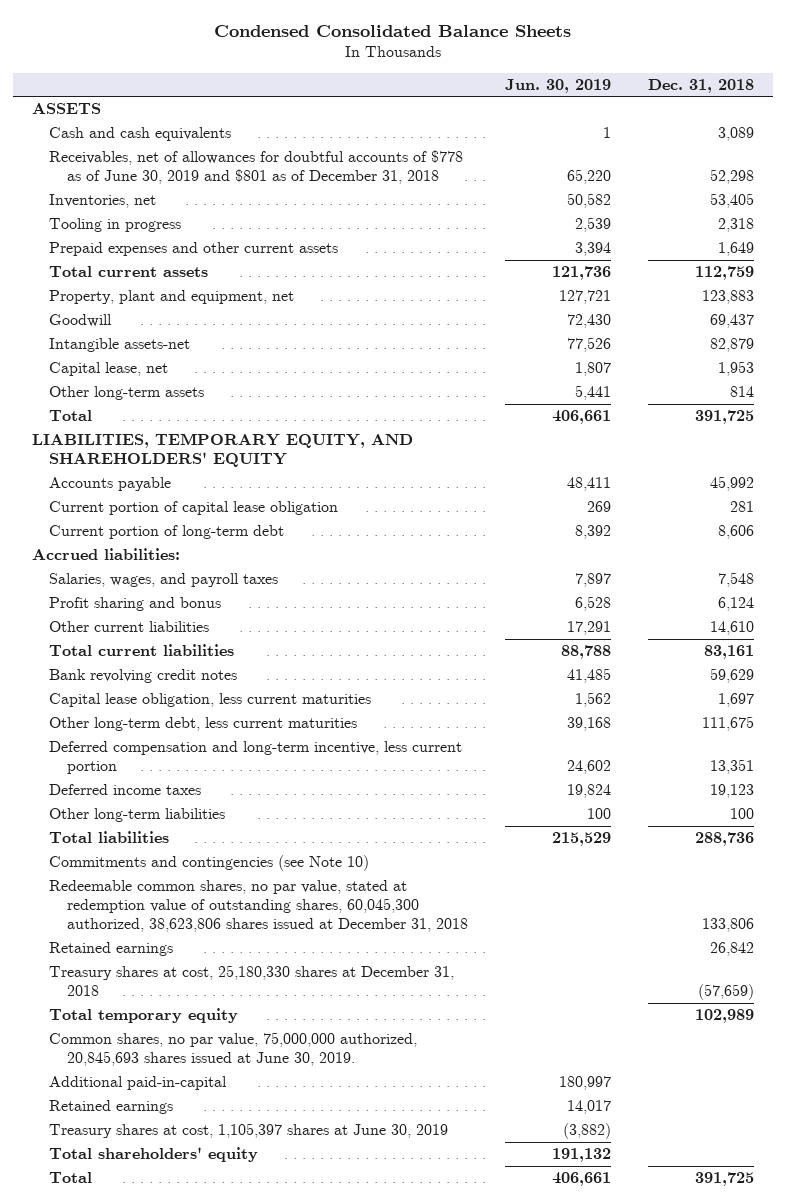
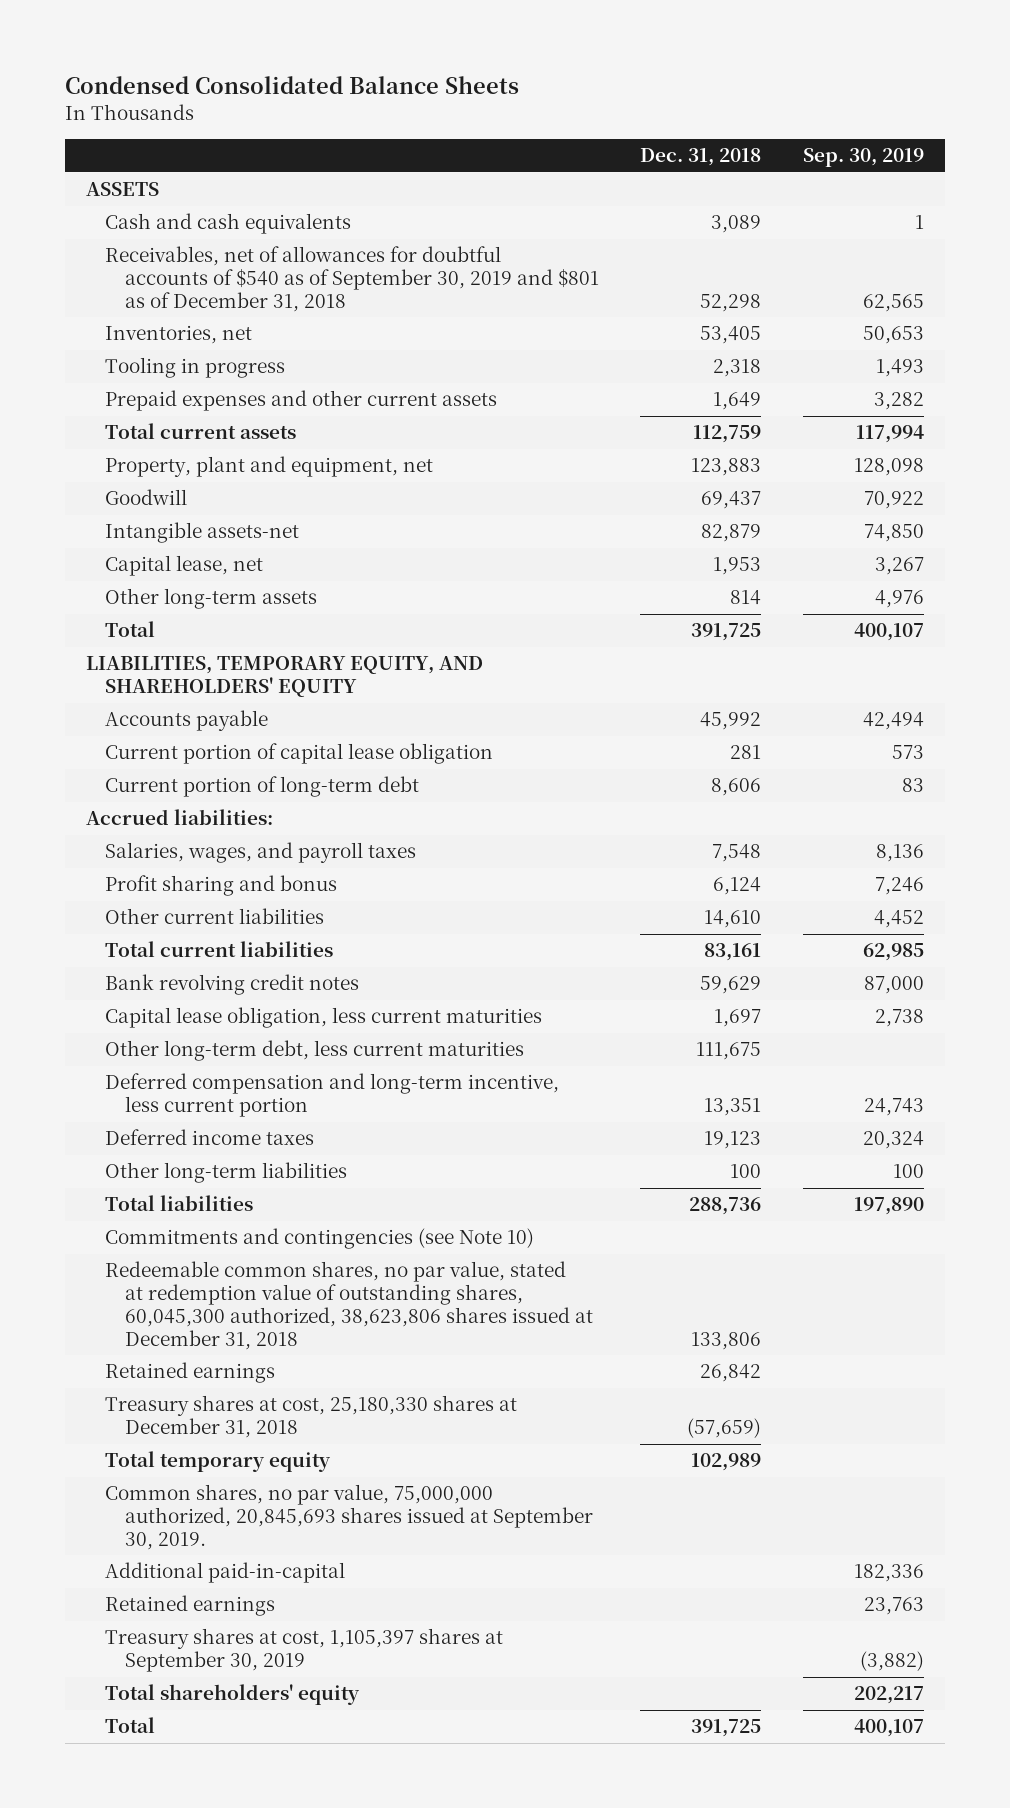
[505,78,612,93] Jun. 30, 2019 -> none
none -> [803,148,925,168] Sep. 30, 2019
[49,150,464,185] Receivables, net of allowances for doubtful accounts of $778 as of June 30, 2019 and $801 as of December 31, 2018 -> [105,246,599,312] Receivables, net of allowances for doubtful accounts of $540 as of September 30, 2019 and $801 as of December 31, 2018
[49,1032,418,1067] Common shares, no par value, 75,000,000 authorized, 20,845,693 shares issued at June 30, 2019. -> [105,1484,593,1550] Common shares, no par value, 75,000,000 authorized, 20,845,693 shares issued at September 30, 2019.
[49,1123,449,1139] Treasury shares at cost, 1,105,397 shares at June 30, 2019 -> [105,1628,504,1673] Treasury shares at cost, 1,105,397 shares at September 30, 2019

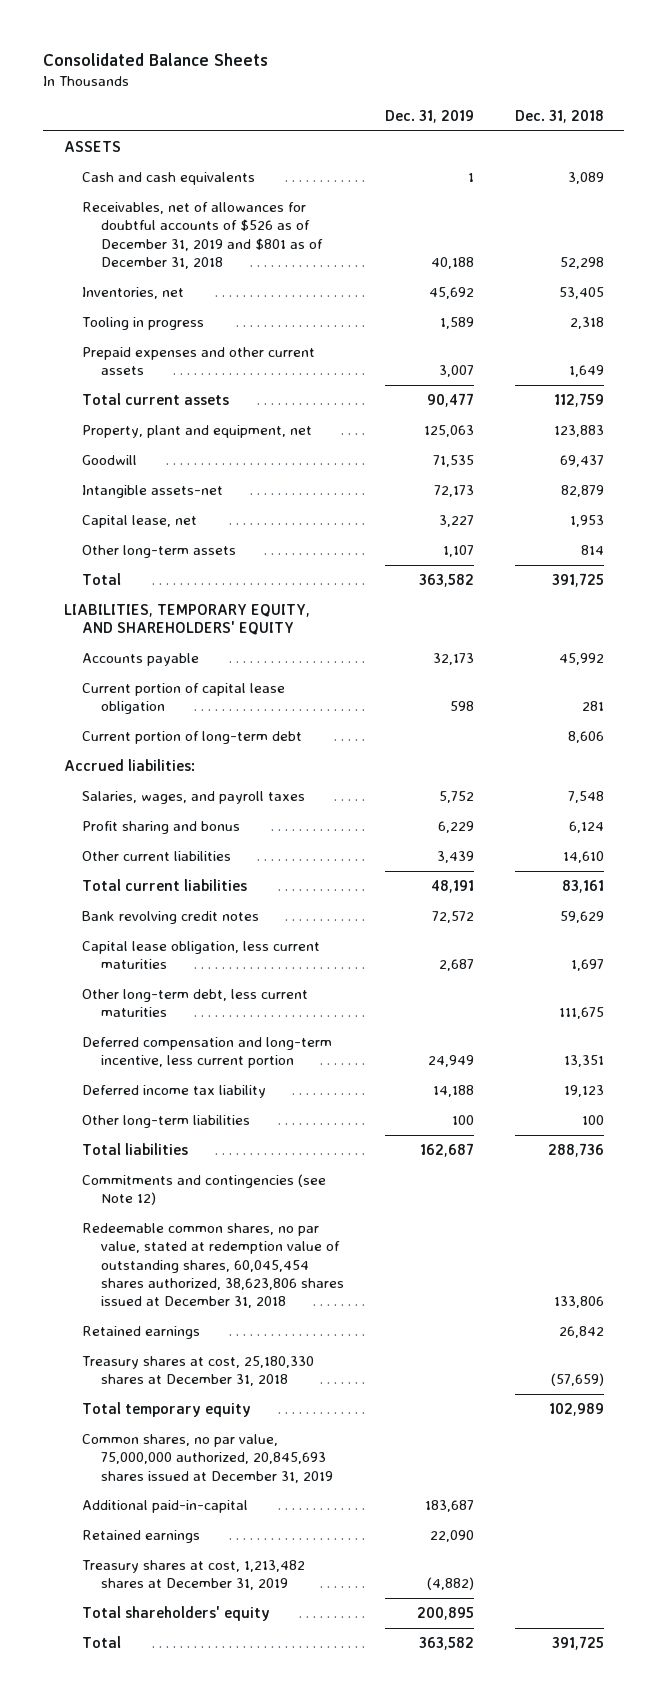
[64,76,519,95] Condensed Consolidated Balance Sheets -> [43,53,269,67] Consolidated Balance Sheets
[803,148,925,168] Sep. 30, 2019 -> none
none -> [384,109,474,123] Dec. 31, 2019
[105,246,599,312] Receivables, net of allowances for doubtful accounts of $540 as of September 30, 2019 and $801 as of December 31, 2018 -> [82,201,324,269] Receivables, net of allowances for doubtful accounts of $526 as of December 31, 2019 and $801 as of December 31, 2018
[105,1129,315,1146] Deferred income taxes -> [82,1084,267,1098] Deferred income tax liability
[105,1228,535,1250] Commitments and contingencies (see Note 10) -> [82,1173,327,1206] Commitments and contingencies (see Note 12)
[105,1261,593,1350] Redeemable common shares, no par value, stated at redemption value of outstanding shares, 60,045,300 authorized, 38,623,806 shares issued at December 31, 2018 -> [82,1222,345,1309] Redeemable common shares, no par value, stated at redemption value of outstanding shares, 60,045,454 shares authorized, 38,623,806 shares issued at December 31, 2018
[105,1484,593,1550] Common shares, no par value, 75,000,000 authorized, 20,845,693 shares issued at September 30, 2019. -> [82,1433,334,1483] Common shares, no par value, 75,000,000 authorized, 20,845,693 shares issued at December 31, 2019
[105,1628,504,1673] Treasury shares at cost, 1,105,397 shares at September 30, 2019 -> [82,1559,306,1591] Treasury shares at cost, 1,213,482 shares at December 31, 2019

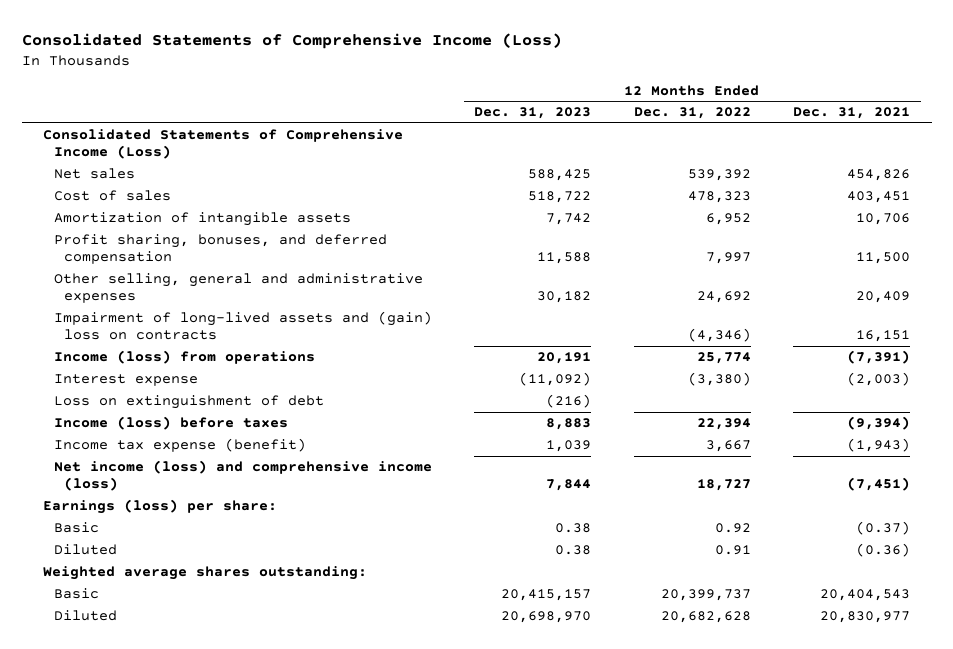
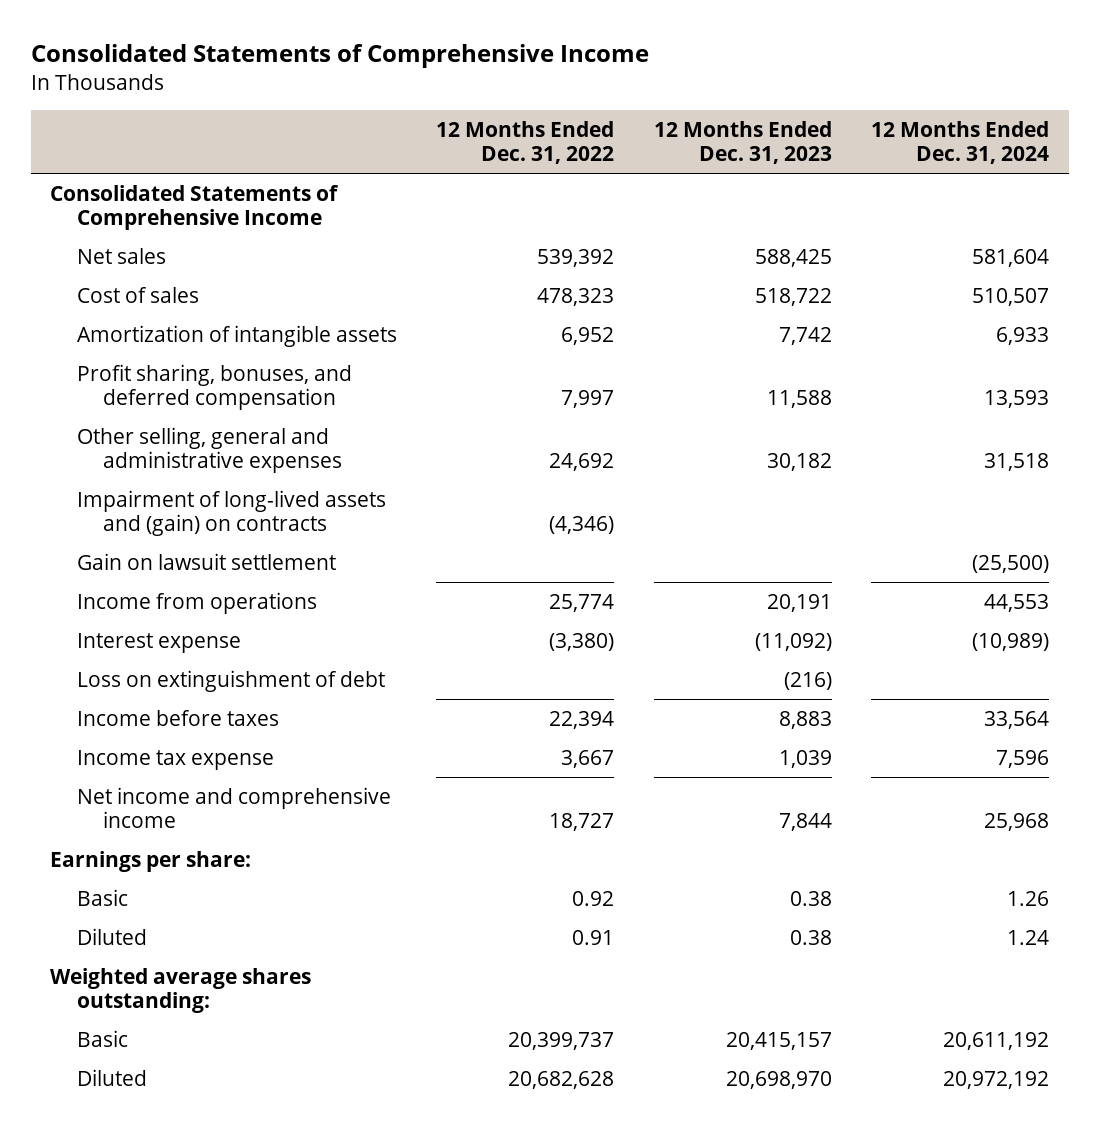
[21,32,562,49] Consolidated Statements of Comprehensive Income (Loss) -> [30,44,649,69] Consolidated Statements of Comprehensive Income
[793,107,911,120] Dec. 31, 2021 -> none
none -> [870,120,1049,165] 12 Months Ended Dec. 31, 2024
[43,129,404,160] Consolidated Statements of Comprehensive Income (Loss) -> [50,184,340,231] Consolidated Statements of Comprehensive Income
[53,311,432,341] Impairment of long-lived assets and (gain) loss on contracts -> [76,489,386,537] Impairment of long-lived assets and (gain) on contracts
none -> [76,552,336,570] Gain on lawsuit settlement
[53,350,315,365] Income (loss) from operations -> [76,591,317,614] Income from operations
[53,416,288,431] Income (loss) before taxes -> [76,709,279,726] Income before taxes
[53,438,306,453] Income tax expense (benefit) -> [76,749,274,770] Income tax expense
[53,460,432,492] Net income (loss) and comprehensive income (loss) -> [76,786,391,829] Net income and comprehensive income
[43,499,278,515] Earnings (loss) per share: -> [50,850,252,872] Earnings per share:

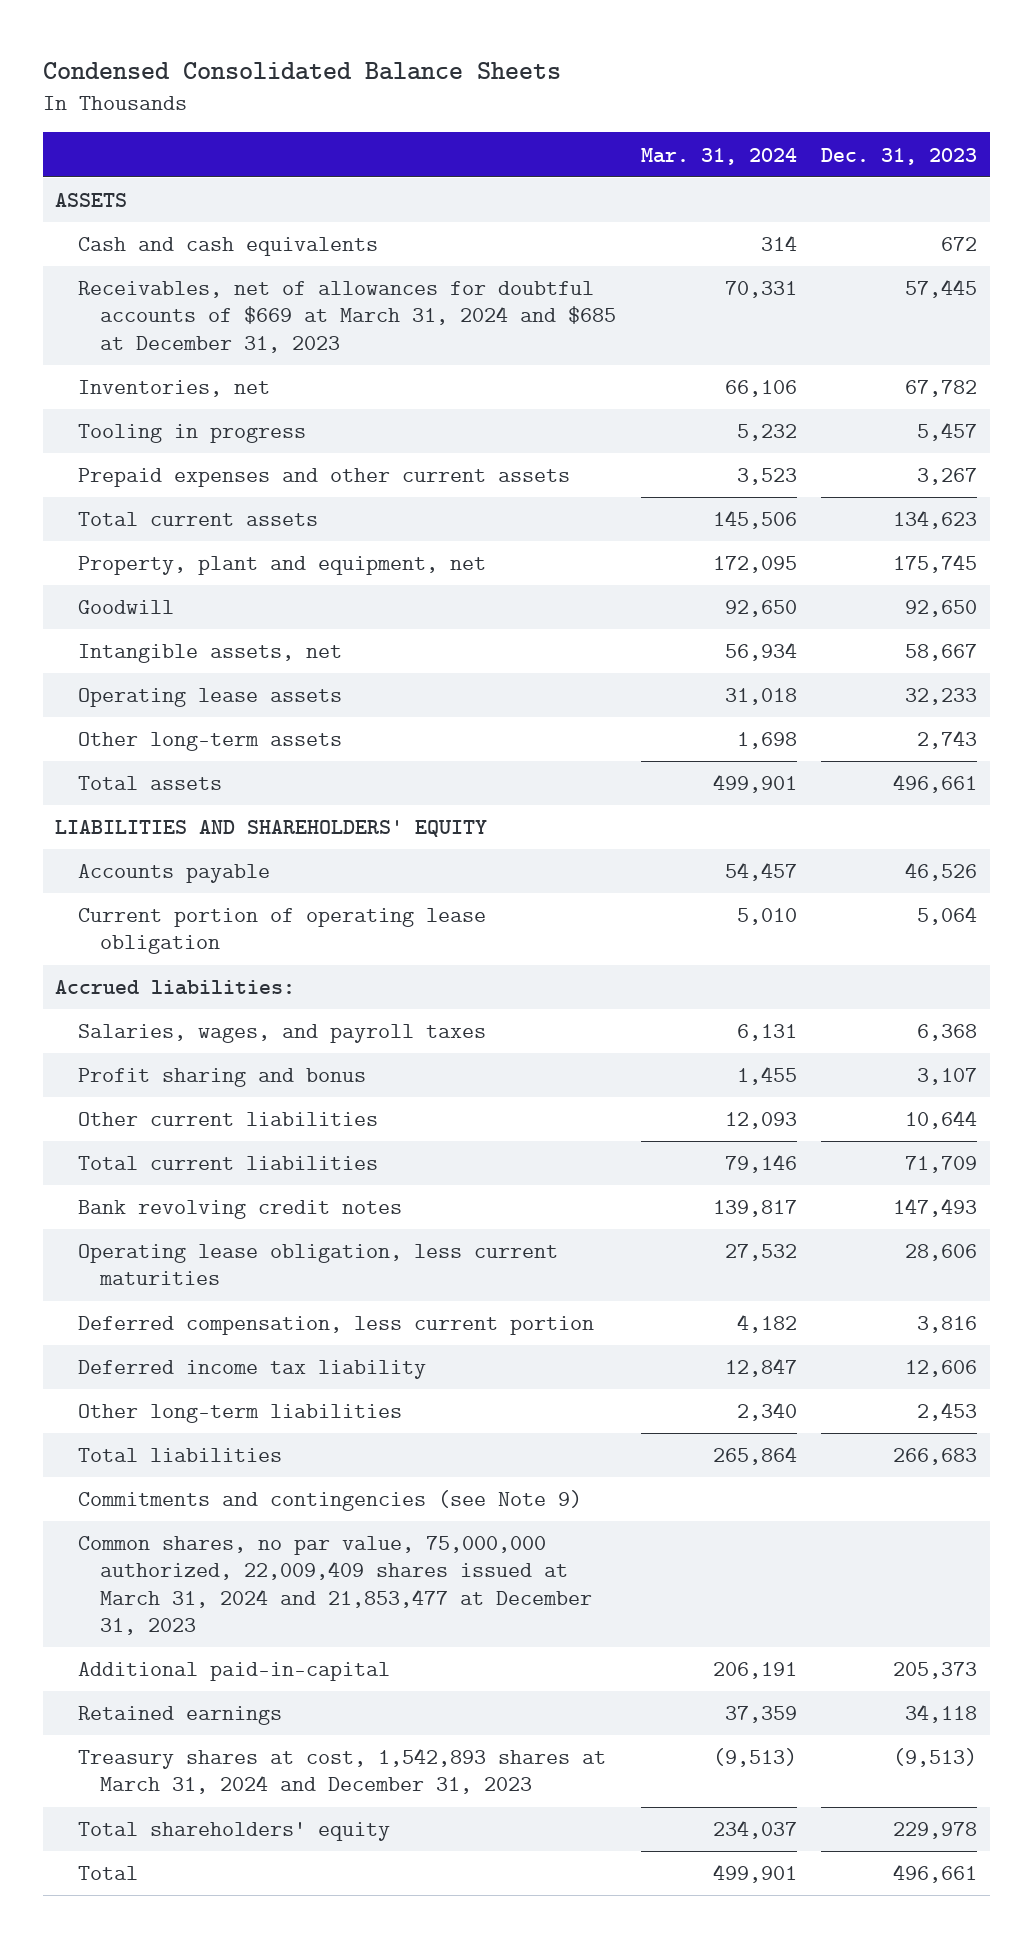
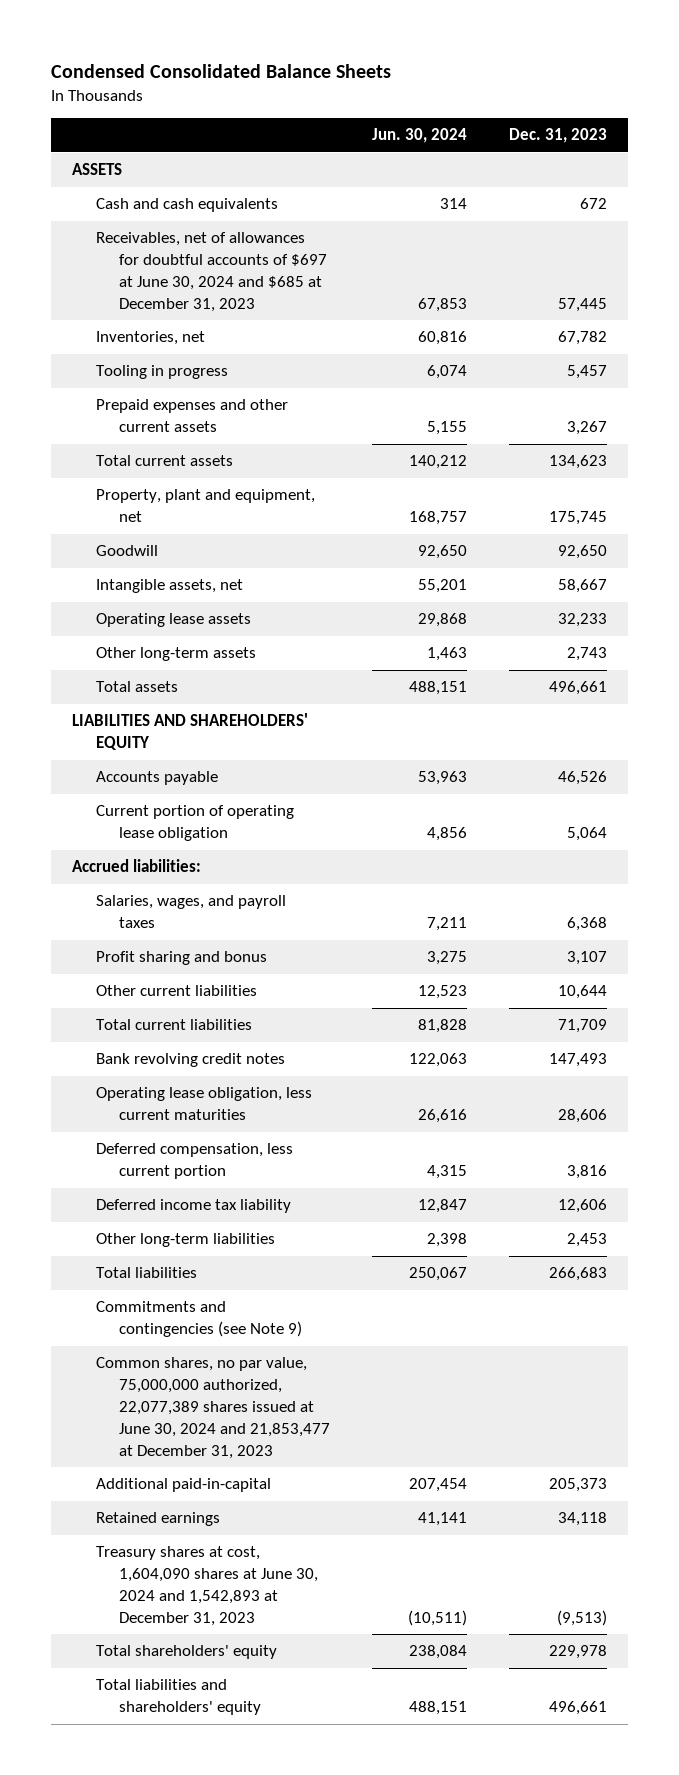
[640,147,797,165] Mar. 31, 2024 -> none
none -> [371,128,467,144] Jun. 30, 2024
[77,281,617,353] Receivables, net of allowances for doubtful accounts of $669 at March 31, 2024 and $685 at December 31, 2023 -> [95,232,327,312] Receivables, net of allowances for doubtful accounts of $697 at June 30, 2024 and $685 at December 31, 2023
[77,1536,593,1635] Common shares, no par value, 75,000,000 authorized, 22,009,409 shares issued at March 31, 2024 and 21,853,477 at December 31, 2023 -> [95,1357,330,1459] Common shares, no par value, 75,000,000 authorized, 22,077,389 shares issued at June 30, 2024 and 21,853,477 at December 31, 2023
[77,1748,606,1795] Treasury shares at cost, 1,542,893 shares at March 31, 2024 and December 31, 2023 -> [95,1546,318,1626] Treasury shares at cost, 1,604,090 shares at June 30, 2024 and 1,542,893 at December 31, 2023
[77,1866,138,1881] Total -> [95,1679,261,1716] Total liabilities and shareholders' equity

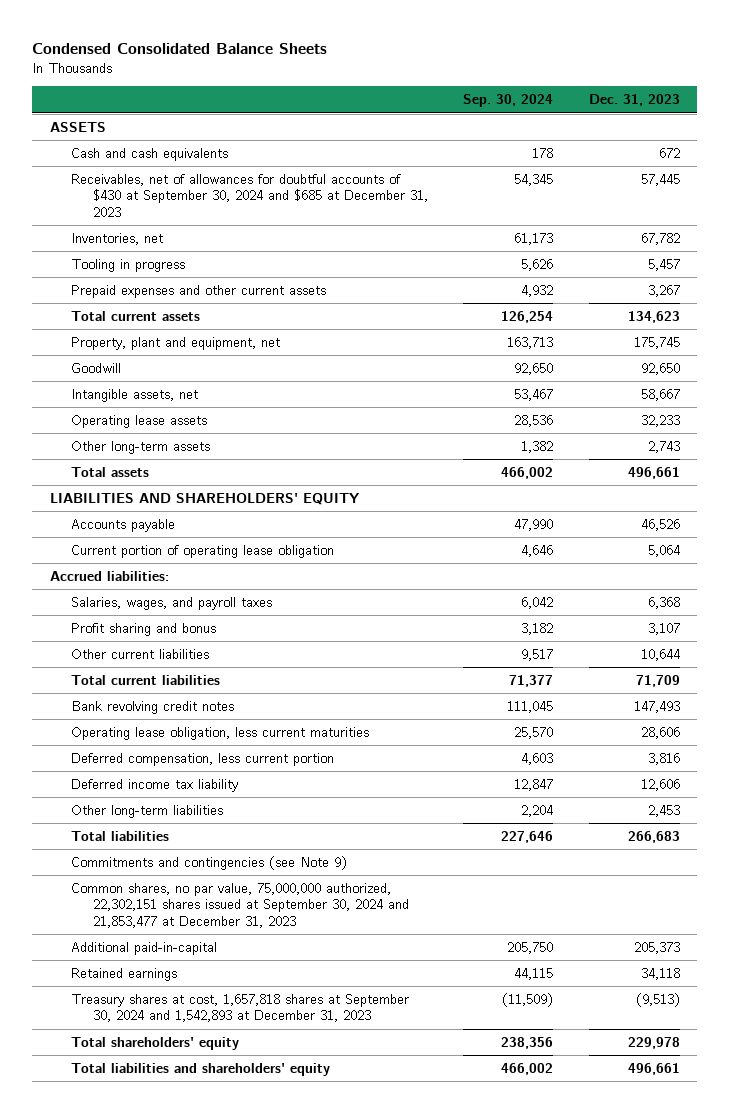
[371,128,467,144] Jun. 30, 2024 -> none
none -> [463,94,554,108] Sep. 30, 2024
[95,232,327,312] Receivables, net of allowances for doubtful accounts of $697 at June 30, 2024 and $685 at December 31, 2023 -> [71,173,428,217] Receivables, net of allowances for doubtful accounts of $430 at September 30, 2024 and $685 at December 31, 2023
[95,1357,330,1459] Common shares, no par value, 75,000,000 authorized, 22,077,389 shares issued at June 30, 2024 and 21,853,477 at December 31, 2023 -> [71,882,409,928] Common shares, no par value, 75,000,000 authorized, 22,302,151 shares issued at September 30, 2024 and 21,853,477 at December 31, 2023
[95,1546,318,1626] Treasury shares at cost, 1,604,090 shares at June 30, 2024 and 1,542,893 at December 31, 2023 -> [71,993,410,1023] Treasury shares at cost, 1,657,818 shares at September 30, 2024 and 1,542,893 at December 31, 2023

